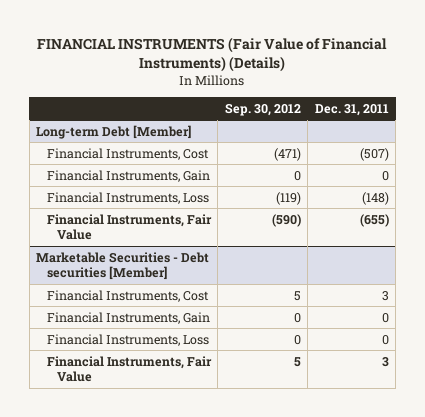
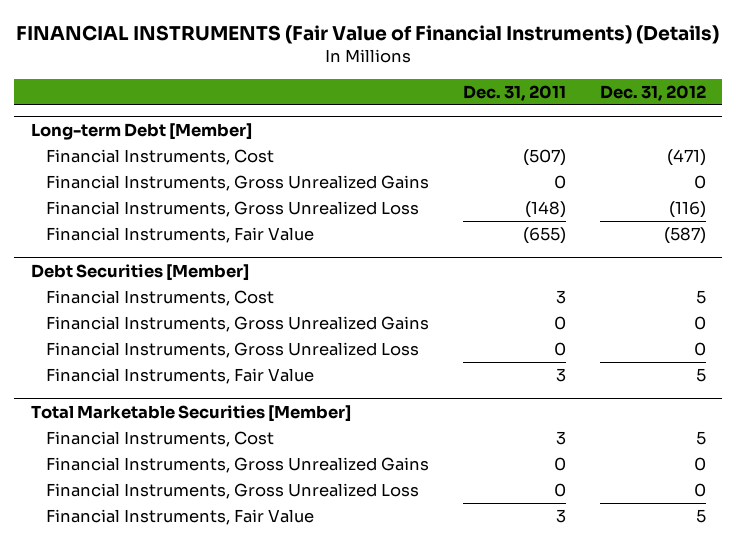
[224,102,301,116] Sep. 30, 2012 -> none
none -> [599,84,706,101] Dec. 31, 2012
[46,169,210,182] Financial Instruments, Gain -> [46,175,430,192] Financial Instruments, Gross Unrealized Gains
[46,191,209,204] Financial Instruments, Loss -> [46,201,420,218] Financial Instruments, Gross Unrealized Loss
[36,251,210,281] Marketable Securities - Debt securities [Member] -> [30,263,249,281] Debt Securities [Member]
[46,311,210,324] Financial Instruments, Gain -> [46,316,430,333] Financial Instruments, Gross Unrealized Gains
[46,333,209,346] Financial Instruments, Loss -> [46,342,420,359] Financial Instruments, Gross Unrealized Loss
none -> [30,404,351,422] Total Marketable Securities [Member]
none -> [46,431,275,448] Financial Instruments, Cost
none -> [46,457,430,474] Financial Instruments, Gross Unrealized Gains
none -> [46,483,420,500] Financial Instruments, Gross Unrealized Loss
none -> [46,509,315,526] Financial Instruments, Fair Value

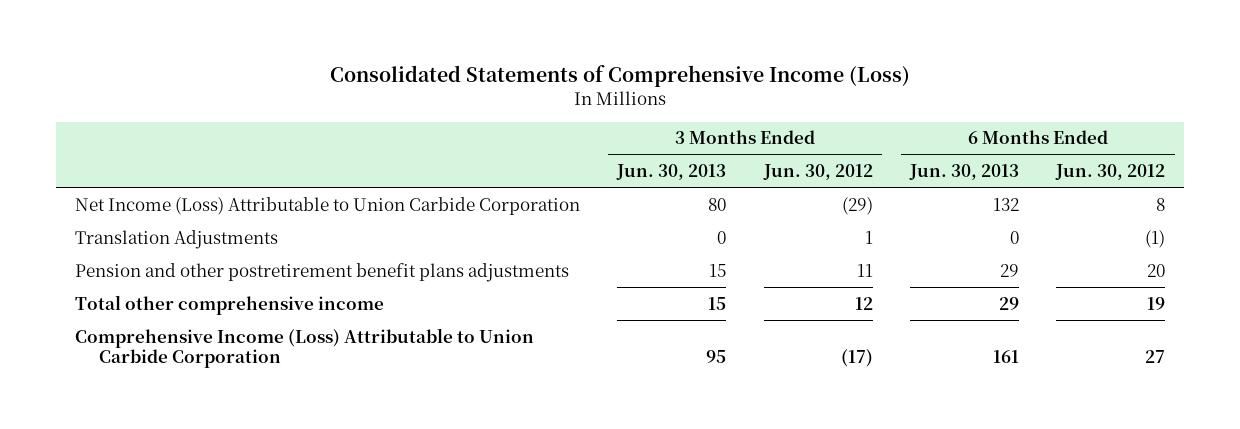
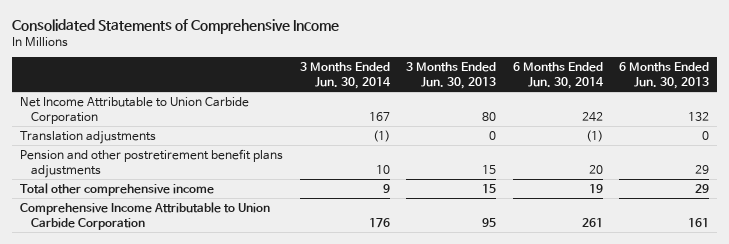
[330,65,911,88] Consolidated Statements of Comprehensive Income (Loss) -> [11,19,339,35] Consolidated Statements of Comprehensive Income
[762,164,873,181] Jun. 30, 2012 -> none
[1055,164,1166,181] Jun. 30, 2012 -> none
none -> [299,62,391,89] 3 Months Ended Jun. 30, 2014
none -> [512,62,604,89] 6 Months Ended Jun. 30, 2014
[74,196,580,215] Net Income (Loss) Attributable to Union Carbide Corporation -> [20,96,250,124] Net Income Attributable to Union Carbide Corporation
[74,229,278,249] Translation Adjustments -> [20,130,157,144] Translation adjustments
[74,327,534,368] Comprehensive Income (Loss) Attributable to Union Carbide Corporation -> [20,201,271,230] Comprehensive Income Attributable to Union Carbide Corporation

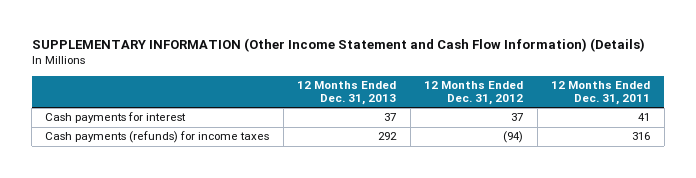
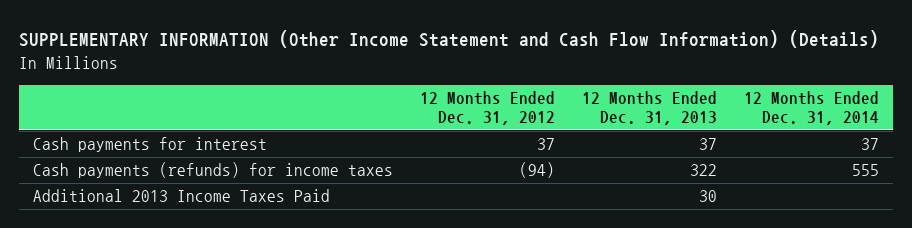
[551,80,651,105] 12 Months Ended Dec. 31, 2011 -> none
none -> [744,90,880,126] 12 Months Ended Dec. 31, 2014
[378,132,398,141] 292 -> [690,164,718,177] 322
none -> [32,189,330,203] Additional 2013 Income Taxes Paid

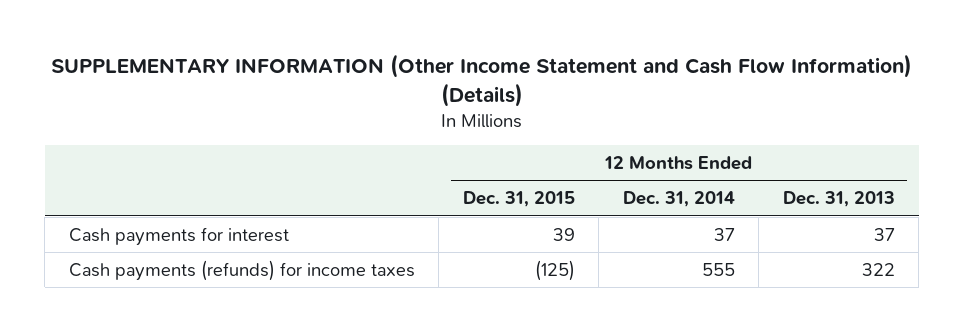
[420,90,556,126] 12 Months Ended Dec. 31, 2012 -> none
none -> [462,191,575,208] Dec. 31, 2015
[32,189,330,203] Additional 2013 Income Taxes Paid -> none

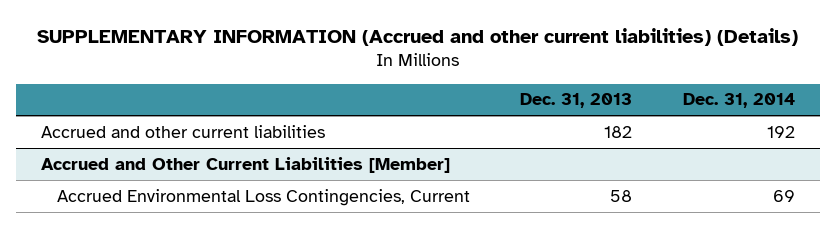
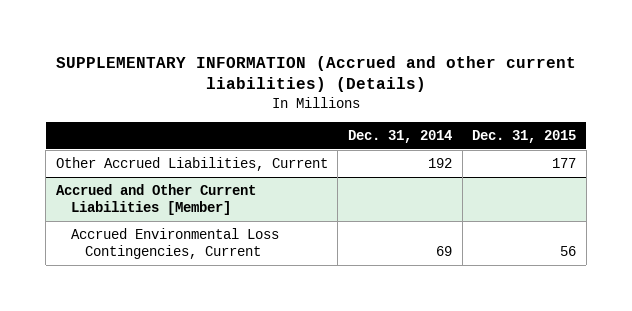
[520,93,633,109] Dec. 31, 2013 -> none
none -> [472,130,577,144] Dec. 31, 2015
[40,124,325,138] Accrued and other current liabilities -> [55,157,328,172] Other Accrued Liabilities, Current

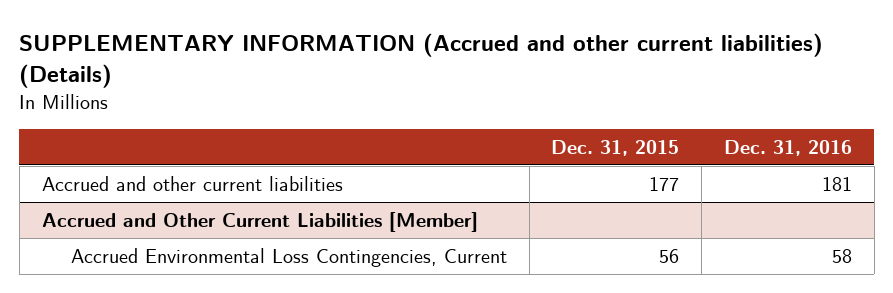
[348,130,453,144] Dec. 31, 2014 -> none
none -> [723,139,852,156] Dec. 31, 2016
[55,157,328,172] Other Accrued Liabilities, Current -> [41,176,343,192] Accrued and other current liabilities

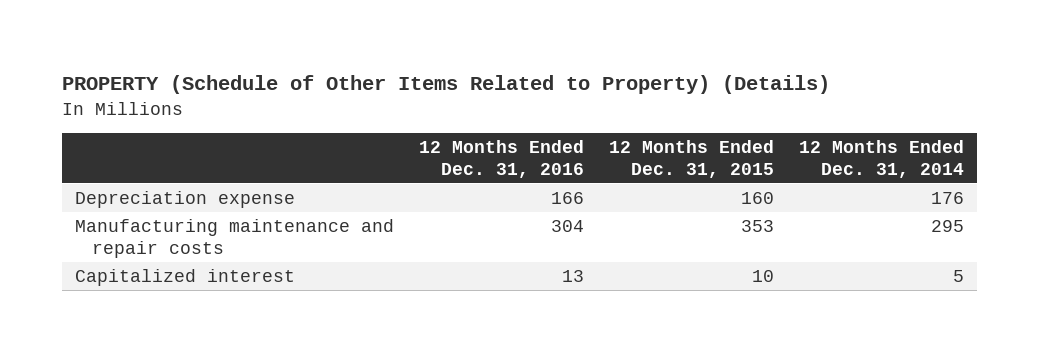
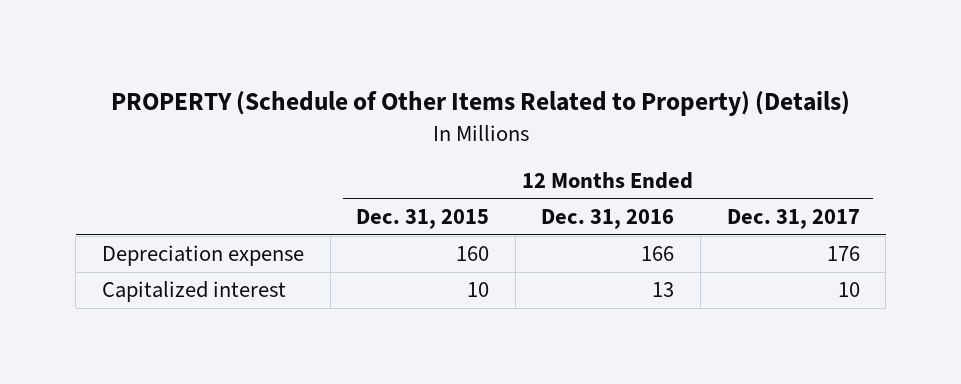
[799,139,965,178] 12 Months Ended Dec. 31, 2014 -> none
none -> [726,209,860,230] Dec. 31, 2017
[75,219,395,259] Manufacturing maintenance and repair costs -> none

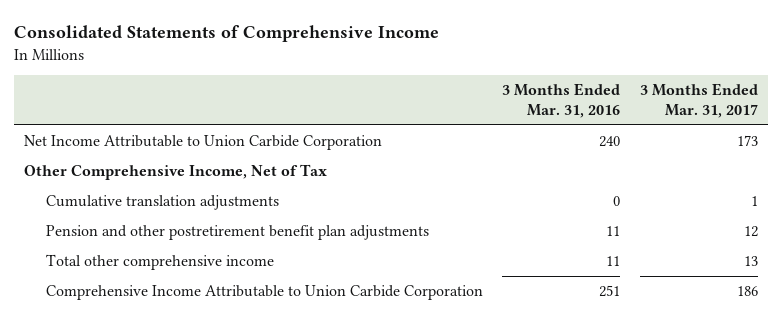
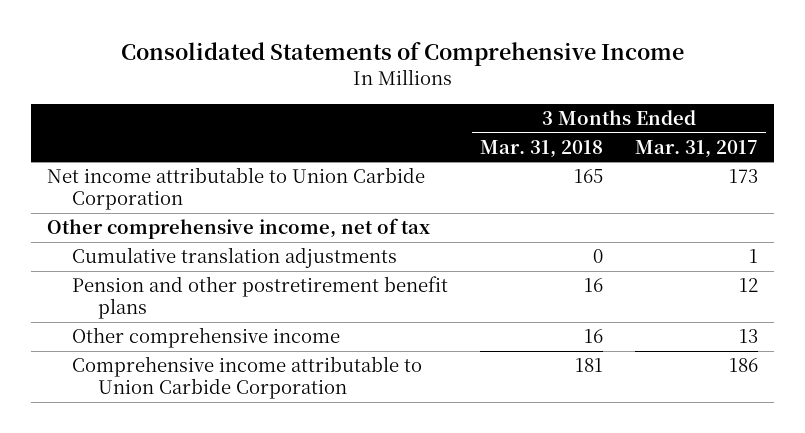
[502,83,621,119] 3 Months Ended Mar. 31, 2016 -> none
none -> [480,139,604,158] Mar. 31, 2018
[23,134,382,150] Net Income Attributable to Union Carbide Corporation -> [47,167,426,211] Net income attributable to Union Carbide Corporation
[23,163,327,180] Other Comprehensive Income, Net of Tax -> [47,218,431,240] Other comprehensive income, net of tax
[45,224,429,240] Pension and other postretirement benefit plan adjustments -> [72,276,449,320] Pension and other postretirement benefit plans
[45,253,274,270] Total other comprehensive income -> [72,327,341,349] Other comprehensive income
[45,284,483,300] Comprehensive Income Attributable to Union Carbide Corporation -> [72,356,423,400] Comprehensive income attributable to Union Carbide Corporation

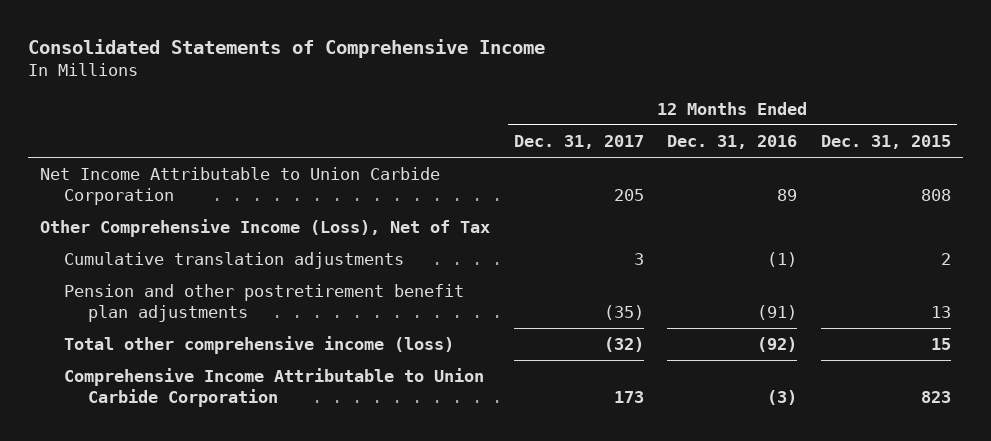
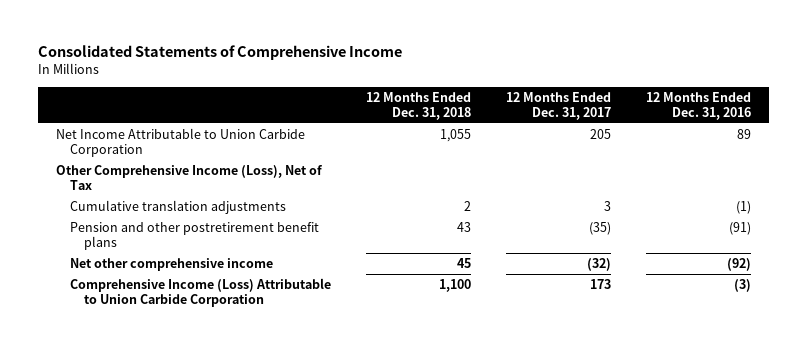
[821,134,952,149] Dec. 31, 2015 -> none
none -> [365,91,471,121] 12 Months Ended Dec. 31, 2018
[63,284,464,322] Pension and other postretirement benefit plan adjustments -> [69,221,319,251] Pension and other postretirement benefit plans
[63,336,454,355] Total other comprehensive income (loss) -> [69,257,273,271] Net other comprehensive income
[63,368,484,407] Comprehensive Income Attributable to Union Carbide Corporation -> [69,277,331,308] Comprehensive Income (Loss) Attributable to Union Carbide Corporation

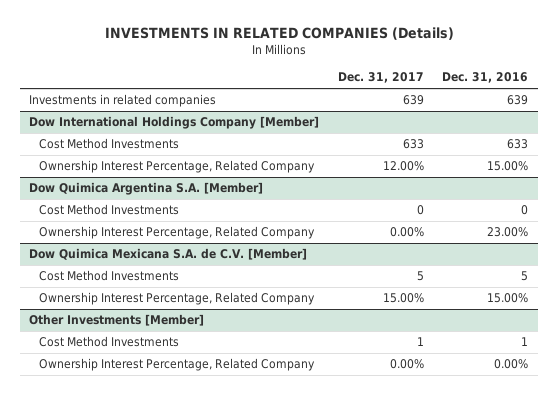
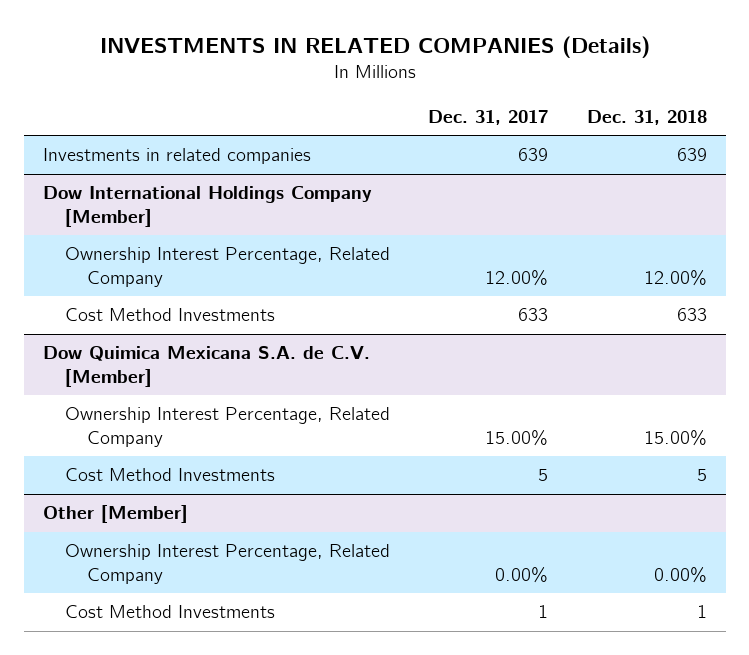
[442,72,529,84] Dec. 31, 2016 -> none
none -> [586,109,707,125] Dec. 31, 2018
[29,182,264,196] Dow Quimica Argentina S.A. [Member] -> none
[38,204,179,216] Cost Method Investments -> none
[38,226,315,240] Ownership Interest Percentage, Related Company -> none
[38,138,179,150] Cost Method Investments -> [65,308,276,322] Cost Method Investments
[38,336,179,348] Cost Method Investments -> none
[38,270,179,282] Cost Method Investments -> [65,468,276,482] Cost Method Investments
[29,314,205,327] Other Investments [Member] -> [42,505,188,524] Other [Member]
none -> [65,605,276,619] Cost Method Investments

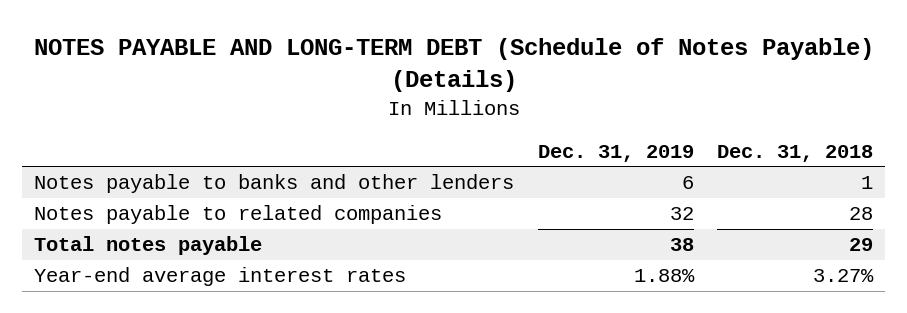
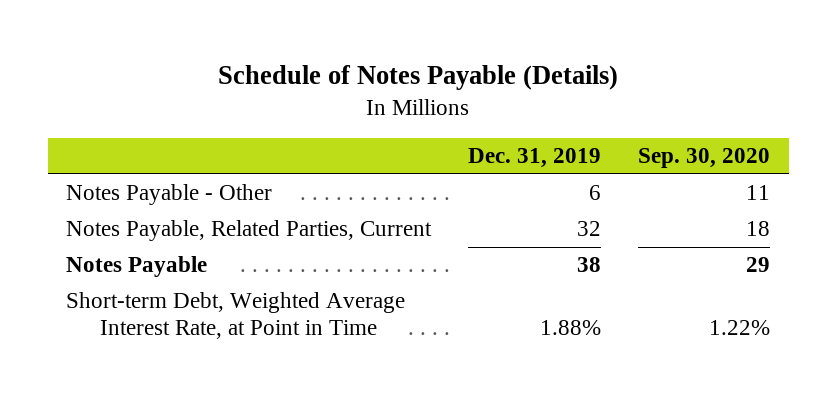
[33,37,874,92] NOTES PAYABLE AND LONG-TERM DEBT (Schedule of Notes Payable) (Details) -> [218,64,619,90] Schedule of Notes Payable (Details)
[717,144,874,162] Dec. 31, 2018 -> none
none -> [638,148,771,169] Sep. 30, 2020
[34,174,515,194] Notes payable to banks and other lenders -> [66,184,273,206] Notes Payable - Other
[34,205,443,225] Notes payable to related companies -> [66,220,433,242] Notes Payable, Related Parties, Current
[34,236,263,256] Total notes payable -> [66,256,208,278] Notes Payable
[34,267,407,287] Year-end average interest rates -> [66,292,406,340] Short-term Debt, Weighted Average Interest Rate, at Point in Time

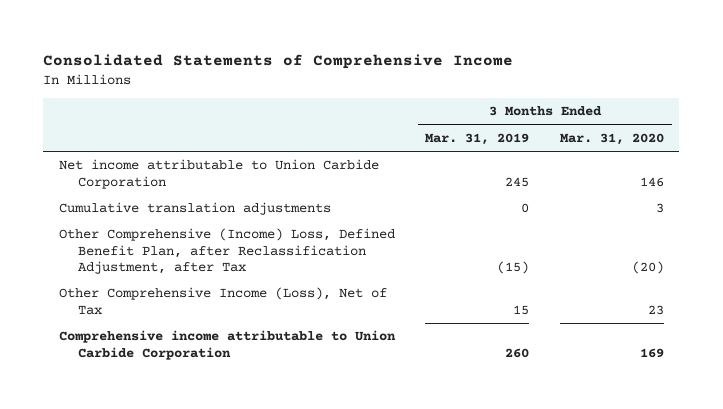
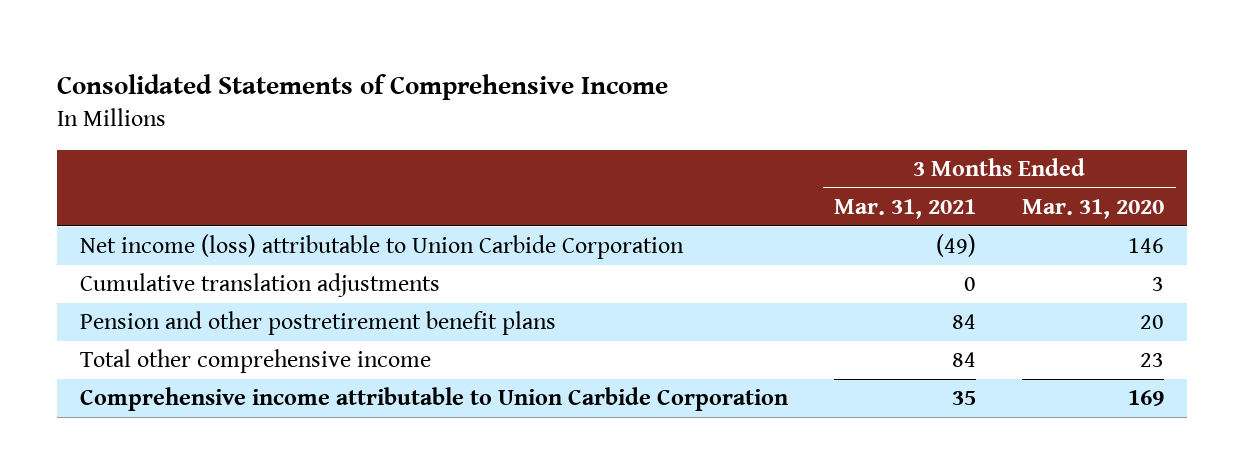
[425,132,530,145] Mar. 31, 2019 -> none
none -> [834,199,977,220] Mar. 31, 2021
[58,159,379,189] Net income attributable to Union Carbide Corporation -> [80,234,685,260] Net income (loss) attributable to Union Carbide Corporation
[58,228,395,274] Other Comprehensive (Income) Loss, Defined Benefit Plan, after Reclassification Adjustment, after Tax -> [80,311,557,336] Pension and other postretirement benefit plans
[632,260,665,274] (20) -> [1140,315,1165,330] 20
[58,287,387,315] Other Comprehensive Income (Loss), Net of Tax -> [80,349,432,374] Total other comprehensive income

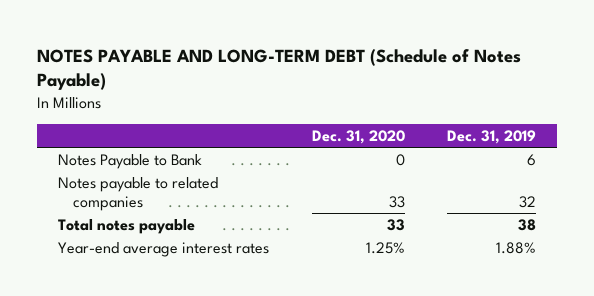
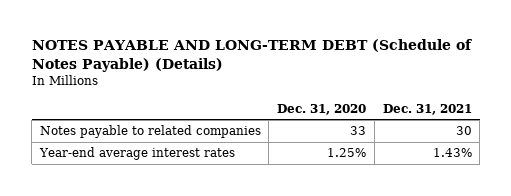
[36,48,521,91] NOTES PAYABLE AND LONG-TERM DEBT (Schedule of Notes Payable) -> [31,39,472,72] NOTES PAYABLE AND LONG-TERM DEBT (Schedule of Notes Payable) (Details)
[447,129,537,144] Dec. 31, 2019 -> none
none -> [382,103,472,115] Dec. 31, 2021
[58,153,203,169] Notes Payable to Bank -> none
[58,218,196,234] Total notes payable -> none

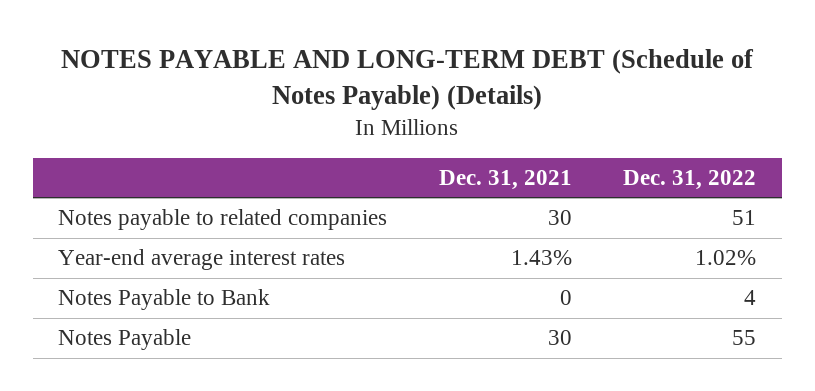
[277,103,367,115] Dec. 31, 2020 -> none
none -> [623,169,757,190] Dec. 31, 2022
none -> [58,289,271,311] Notes Payable to Bank
none -> [58,329,192,351] Notes Payable

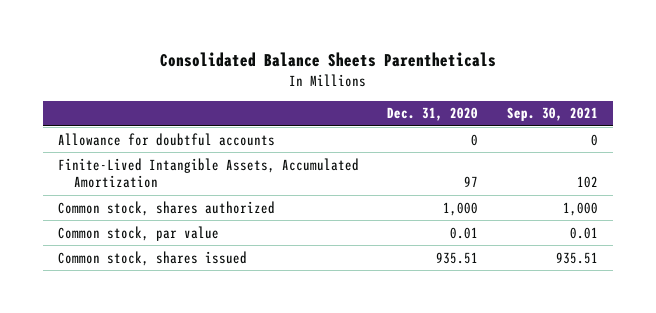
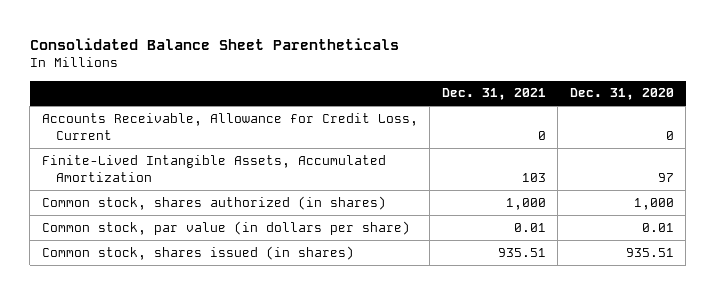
[159,51,496,67] Consolidated Balance Sheets Parentheticals -> [29,37,399,50] Consolidated Balance Sheet Parentheticals
[507,107,599,122] Sep. 30, 2021 -> none
none -> [441,88,546,101] Dec. 31, 2021
[57,132,275,146] Allowance for doubtful accounts -> [41,112,418,140] Accounts Receivable, Allowance for Credit Loss, Current
[57,200,275,216] Common stock, shares authorized -> [41,195,386,210] Common stock, shares authorized (in shares)
[57,225,219,241] Common stock, par value -> [41,220,410,235] Common stock, par value (in dollars per share)
[57,250,247,266] Common stock, shares issued -> [41,245,354,260] Common stock, shares issued (in shares)

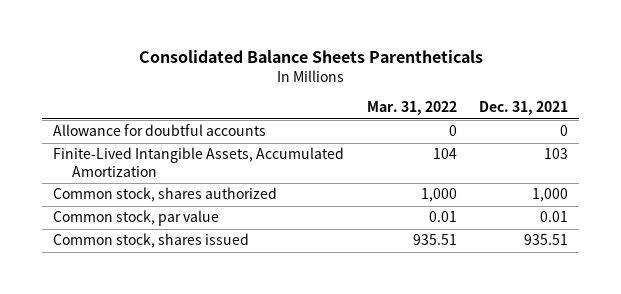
[29,37,399,50] Consolidated Balance Sheet Parentheticals -> [138,50,483,64] Consolidated Balance Sheets Parentheticals
[569,88,674,101] Dec. 31, 2020 -> none
none -> [366,101,457,116] Mar. 31, 2022
[41,112,418,140] Accounts Receivable, Allowance for Credit Loss, Current -> [53,124,267,137] Allowance for doubtful accounts
[41,195,386,210] Common stock, shares authorized (in shares) -> [53,187,278,203] Common stock, shares authorized
[41,220,410,235] Common stock, par value (in dollars per share) -> [53,210,220,227] Common stock, par value
[41,245,354,260] Common stock, shares issued (in shares) -> [53,233,250,249] Common stock, shares issued

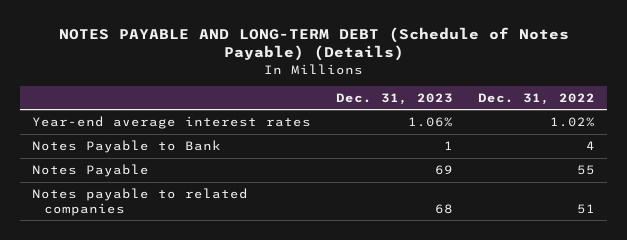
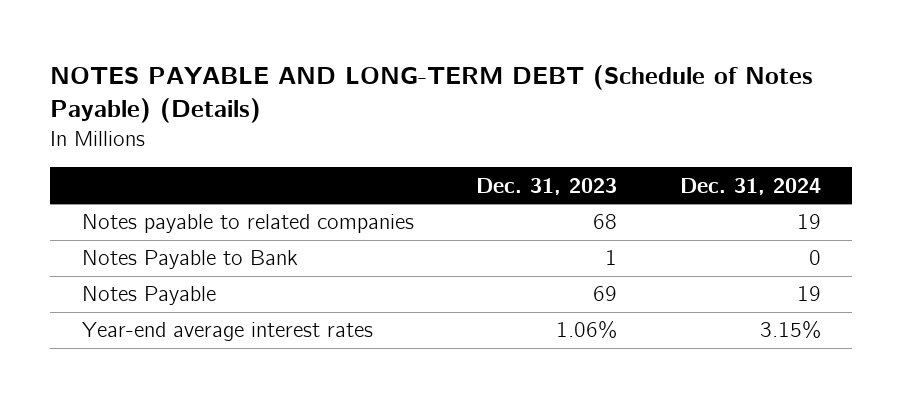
[478,92,596,105] Dec. 31, 2022 -> none
none -> [679,177,821,195] Dec. 31, 2024
[32,188,249,216] Notes payable to related companies -> [81,214,414,234] Notes payable to related companies
[32,116,312,130] Year-end average interest rates -> [81,322,373,342] Year-end average interest rates

